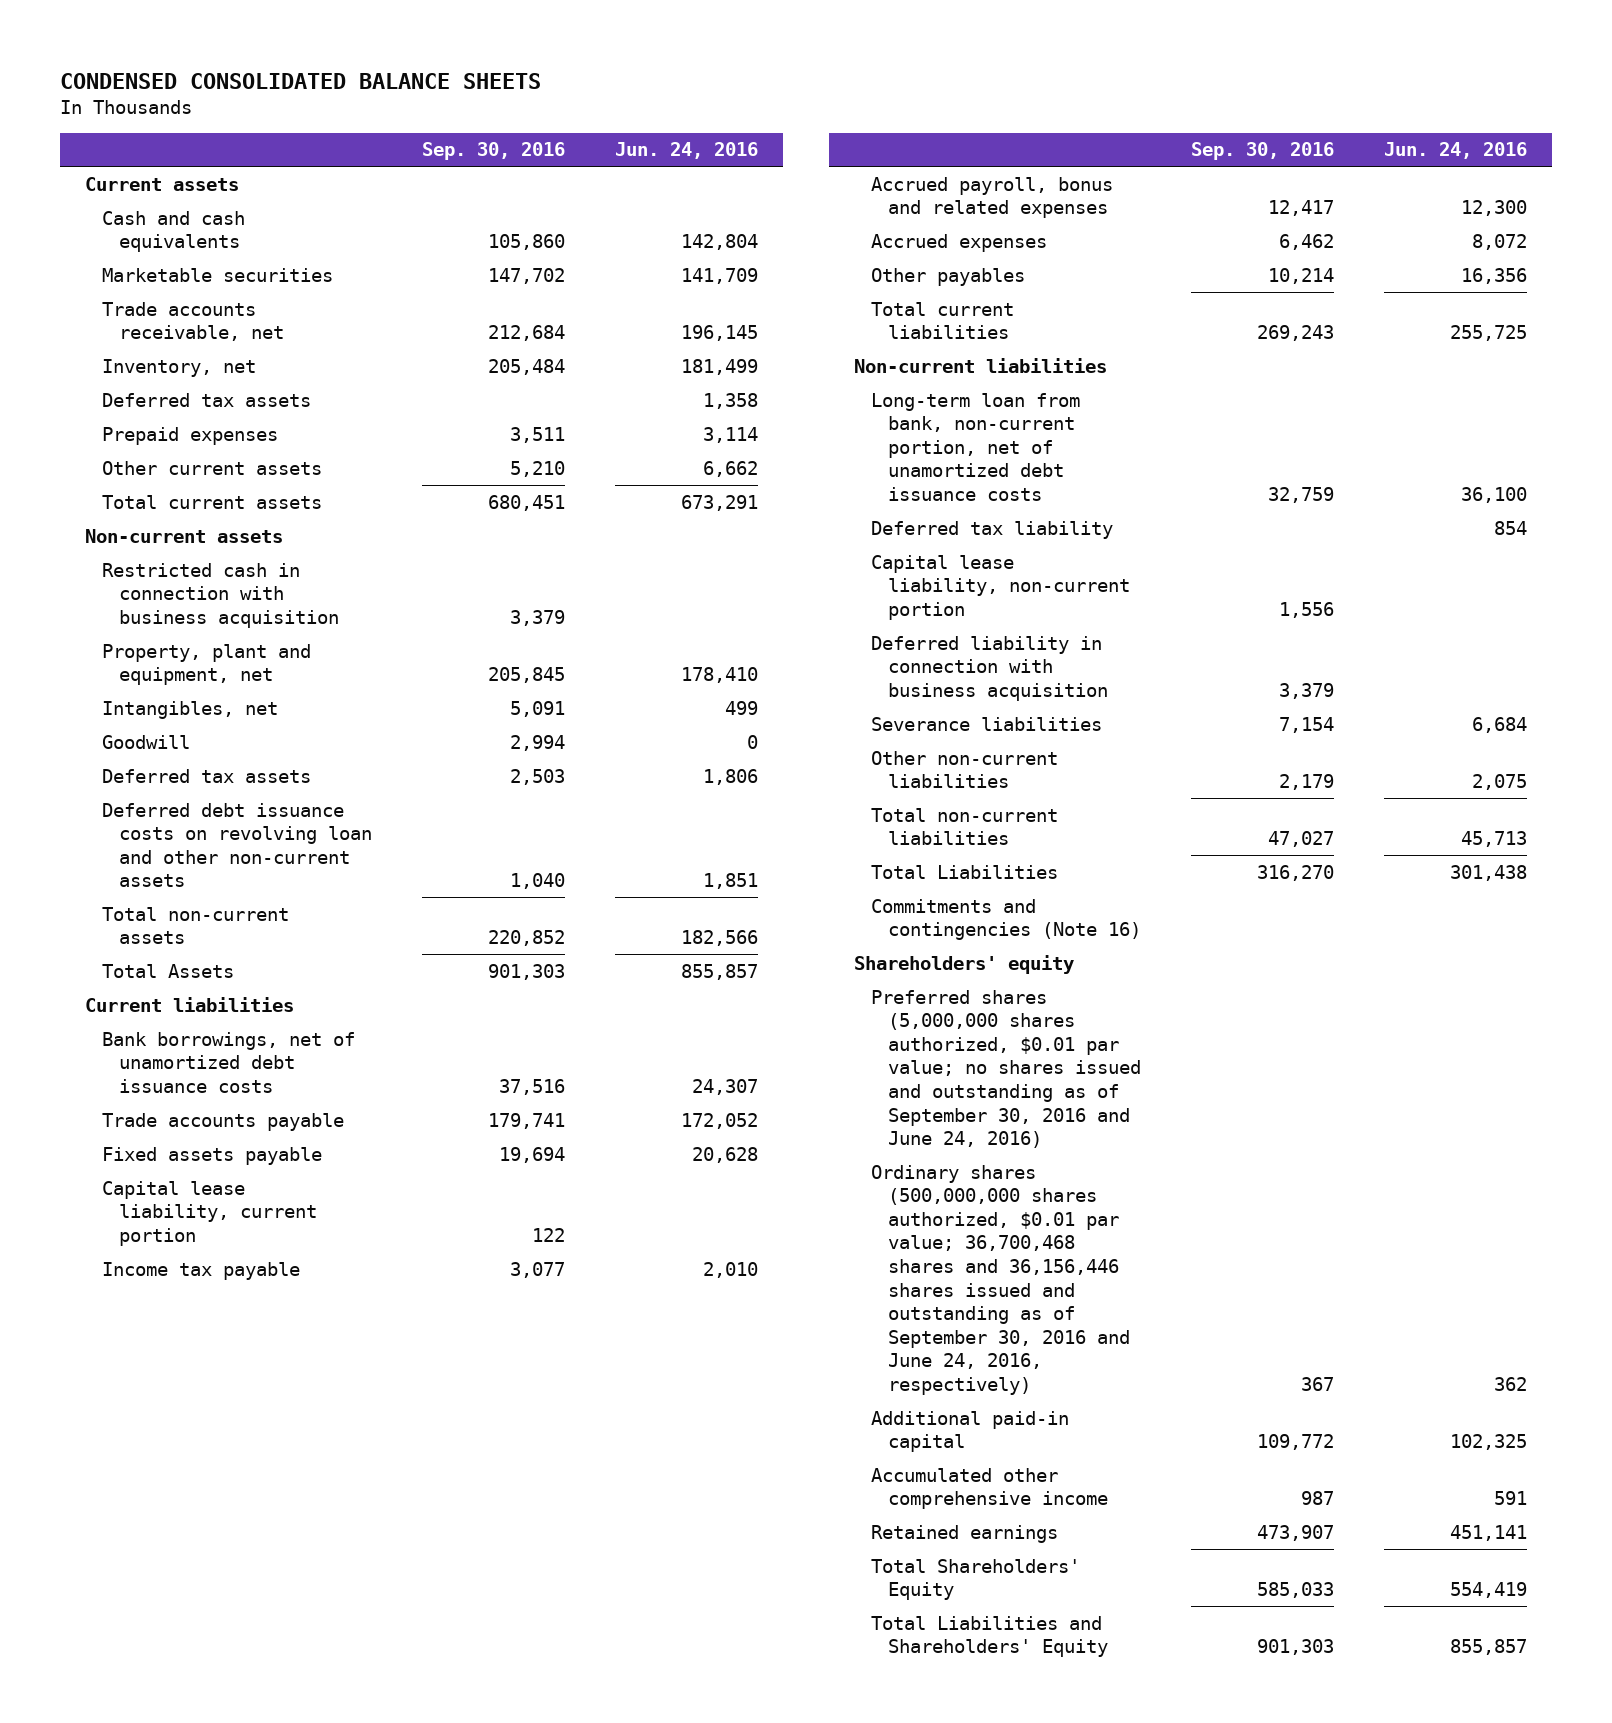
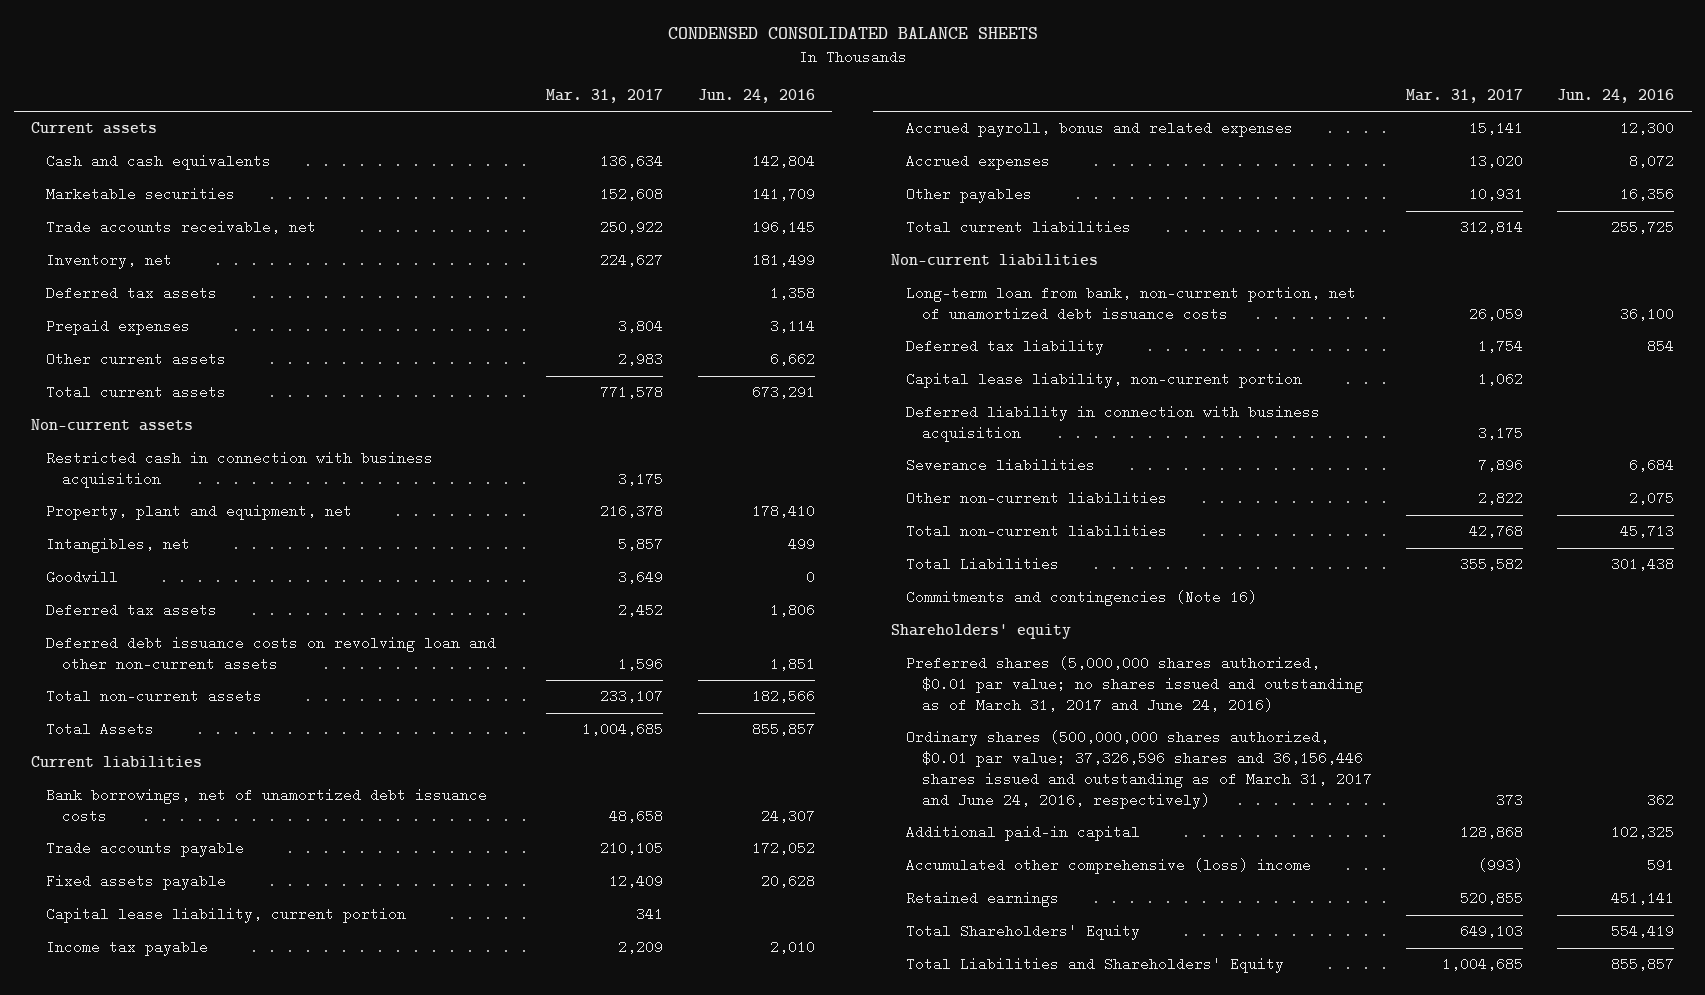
[421,142,565,161] Sep. 30, 2016 -> none
none -> [546,88,664,103] Mar. 31, 2017
[870,989,1141,1149] Preferred shares (5,000,000 shares authorized, $0.01 par value; no shares issued and outstanding as of September 30, 2016 and June 24, 2016) -> [906,656,1363,712] Preferred shares (5,000,000 shares authorized, $0.01 par value; no shares issued and outstanding as of March 31, 2017 and June 24, 2016)
[870,1164,1130,1395] Ordinary shares (500,000,000 shares authorized, $0.01 par value; 36,700,468 shares and 36,156,446 shares issued and outstanding as of September 30, 2016 and June 24, 2016, respectively) -> [906,730,1372,809] Ordinary shares (500,000,000 shares authorized, $0.01 par value; 37,326,596 shares and 36,156,446 shares issued and outstanding as of March 31, 2017 and June 24, 2016, respectively)
[870,1467,1108,1510] Accumulated other comprehensive income -> [906,858,1312,875] Accumulated other comprehensive (loss) income

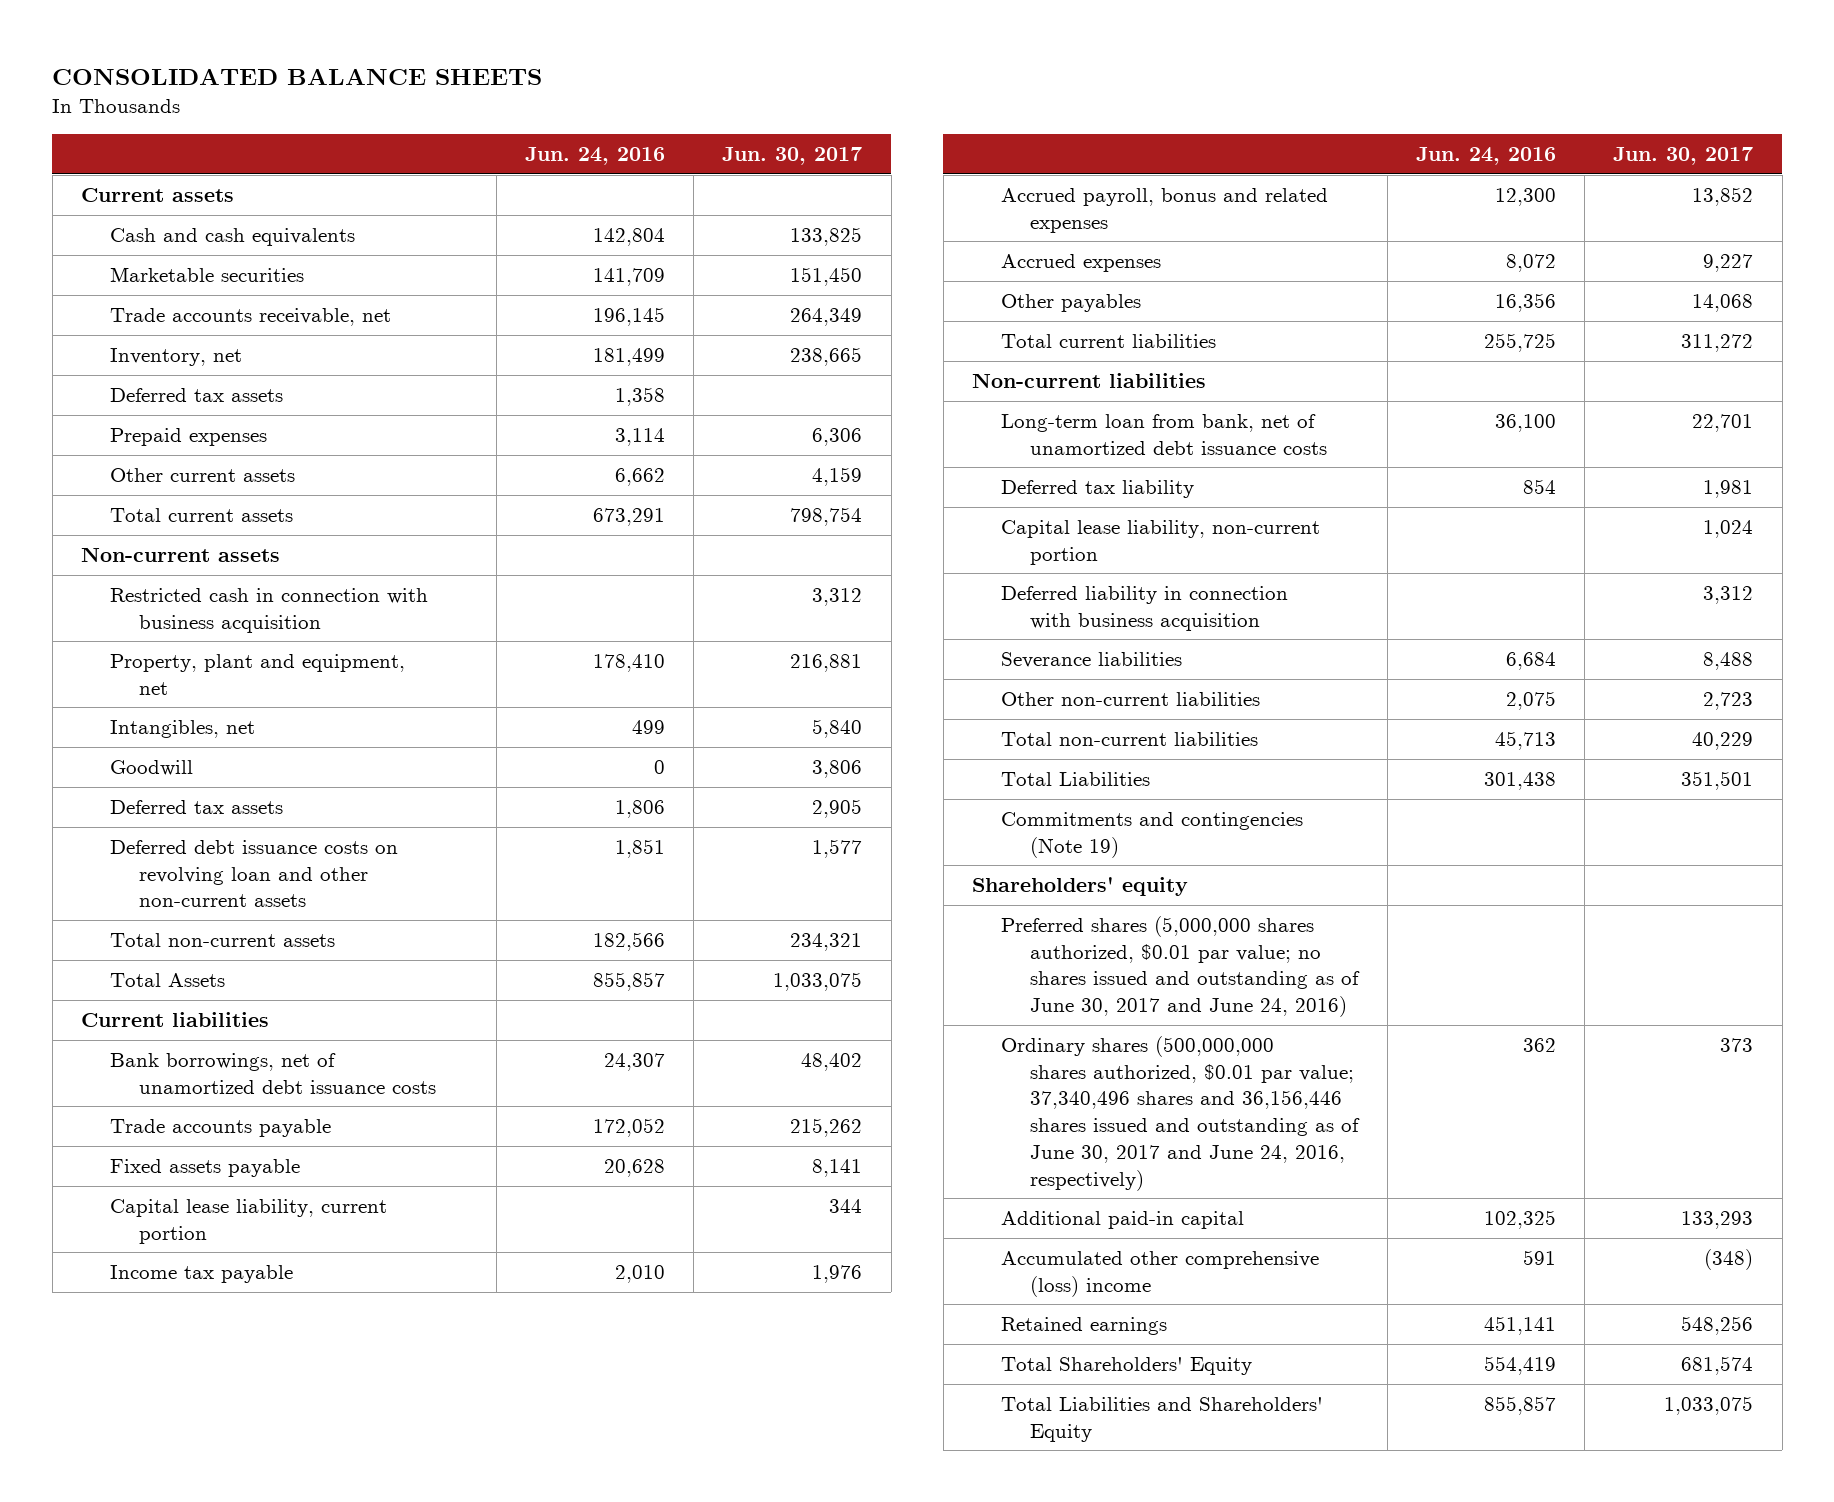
[667,27,1038,40] CONDENSED CONSOLIDATED BALANCE SHEETS -> [52,67,543,85] CONSOLIDATED BALANCE SHEETS
[546,88,664,103] Mar. 31, 2017 -> none
none -> [722,146,863,165] Jun. 30, 2017
[906,286,1357,322] Long-term loan from bank, non-current portion, net of unamortized debt issuance costs -> [1001,414,1328,455] Long-term loan from bank, net of unamortized debt issuance costs
[906,590,1258,607] Commitments and contingencies (Note 16) -> [1001,812,1304,858] Commitments and contingencies (Note 19)
[906,656,1363,712] Preferred shares (5,000,000 shares authorized, $0.01 par value; no shares issued and outstanding as of March 31, 2017 and June 24, 2016) -> [1001,916,1361,1018] Preferred shares (5,000,000 shares authorized, $0.01 par value; no shares issued and outstanding as of June 30, 2017 and June 24, 2016)
[906,730,1372,809] Ordinary shares (500,000,000 shares authorized, $0.01 par value; 37,326,596 shares and 36,156,446 shares issued and outstanding as of March 31, 2017 and June 24, 2016, respectively) -> [1001,1036,1361,1191] Ordinary shares (500,000,000 shares authorized, $0.01 par value; 37,340,496 shares and 36,156,446 shares issued and outstanding as of June 30, 2017 and June 24, 2016, respectively)

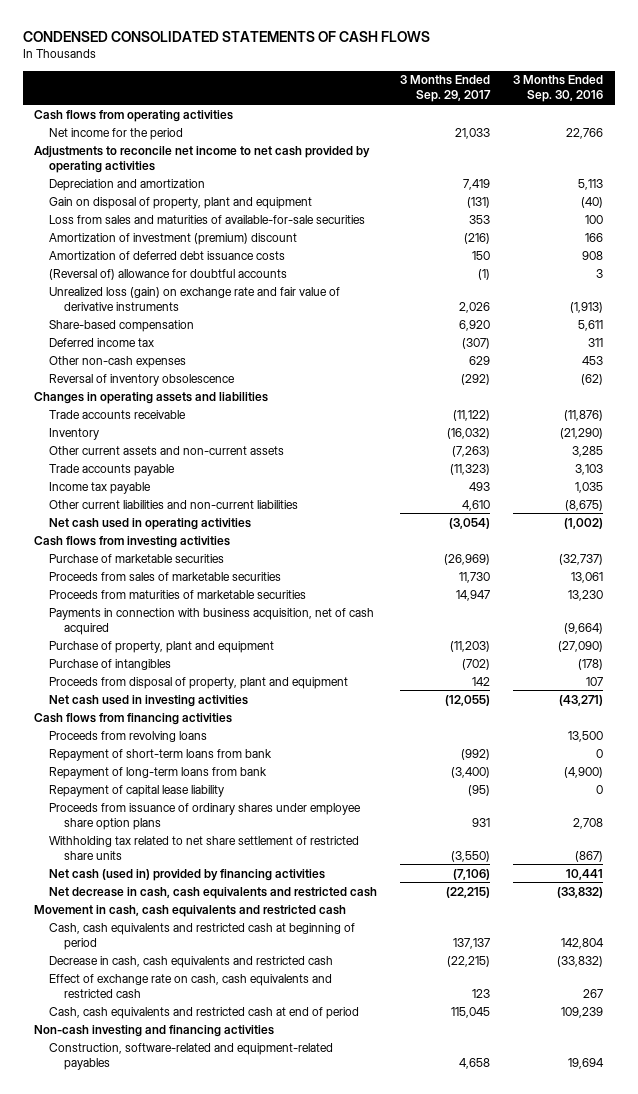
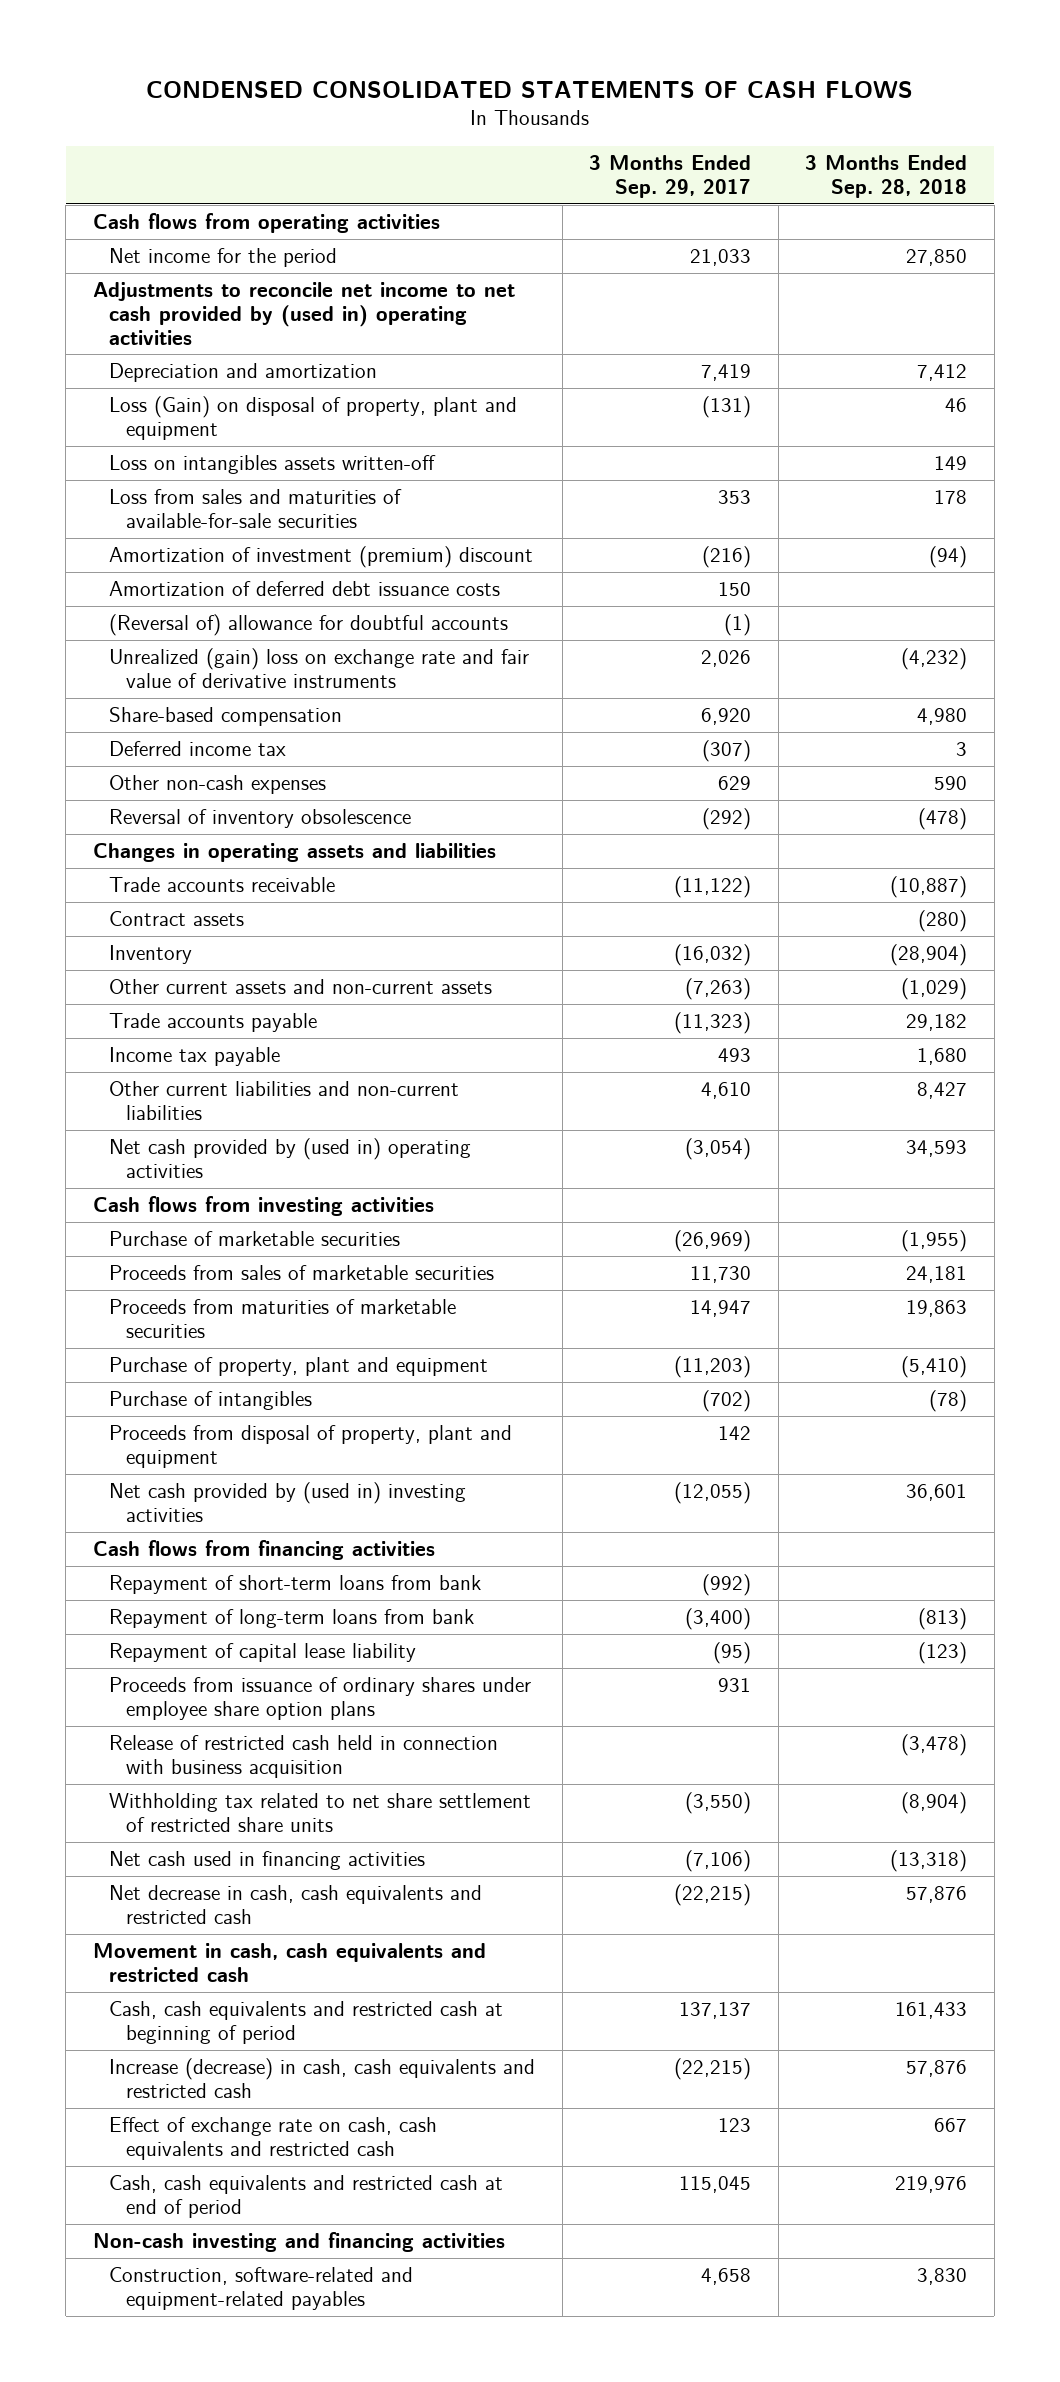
[513,75,604,103] 3 Months Ended Sep. 30, 2016 -> none
none -> [805,155,968,198] 3 Months Ended Sep. 28, 2018
[34,145,371,173] Adjustments to reconcile net income to net cash provided by operating activities -> [92,282,515,345] Adjustments to reconcile net income to net cash provided by (used in) operating activities
[49,196,313,209] Gain on disposal of property, plant and equipment -> [109,396,518,440] Loss (Gain) on disposal of property, plant and equipment
none -> [109,455,437,475] Loss on intangibles assets written-off
[49,286,341,311] Unrealized loss (gain) on exchange rate and fair value of derivative instruments -> [109,648,530,688] Unrealized (gain) loss on exchange rate and fair value of derivative instruments
none -> [109,911,245,927] Contract assets
[49,517,252,530] Net cash used in operating activities -> [109,1138,472,1178] Net cash provided by (used in) operating activities
[49,607,375,635] Payments in connection with business acquisition, net of cash acquired -> none
[49,694,249,707] Net cash used in investing activities -> [109,1482,467,1522] Net cash provided by (used in) investing activities
[49,730,208,742] Proceeds from revolving loans -> none
none -> [109,1735,499,1778] Release of restricted cash held in connection with business acquisition
[49,868,326,881] Net cash (used in) provided by financing activities -> [109,1851,426,1871] Net cash used in financing activities
[49,955,334,968] Decrease in cash, cash equivalents and restricted cash -> [109,2058,536,2098] Increase (decrease) in cash, cash equivalents and restricted cash

